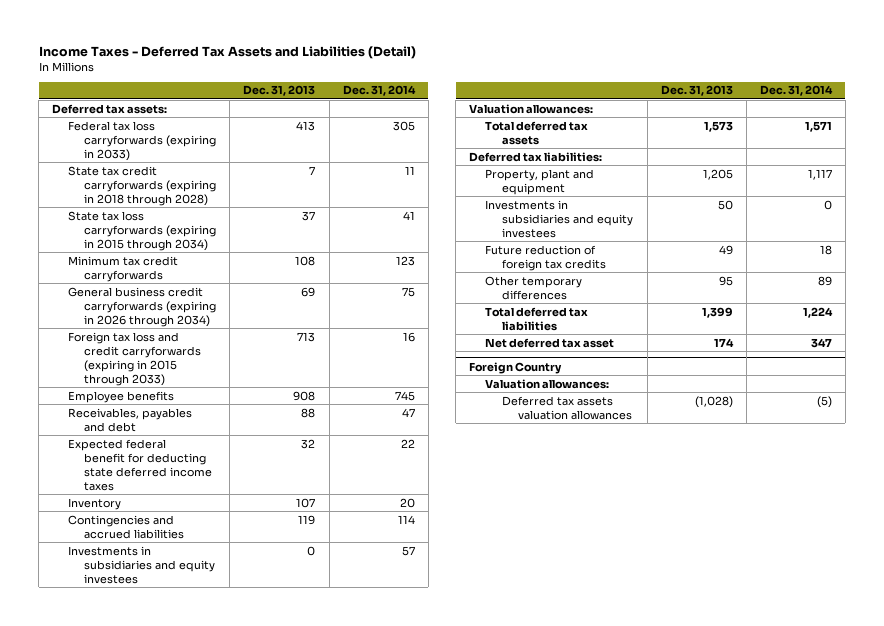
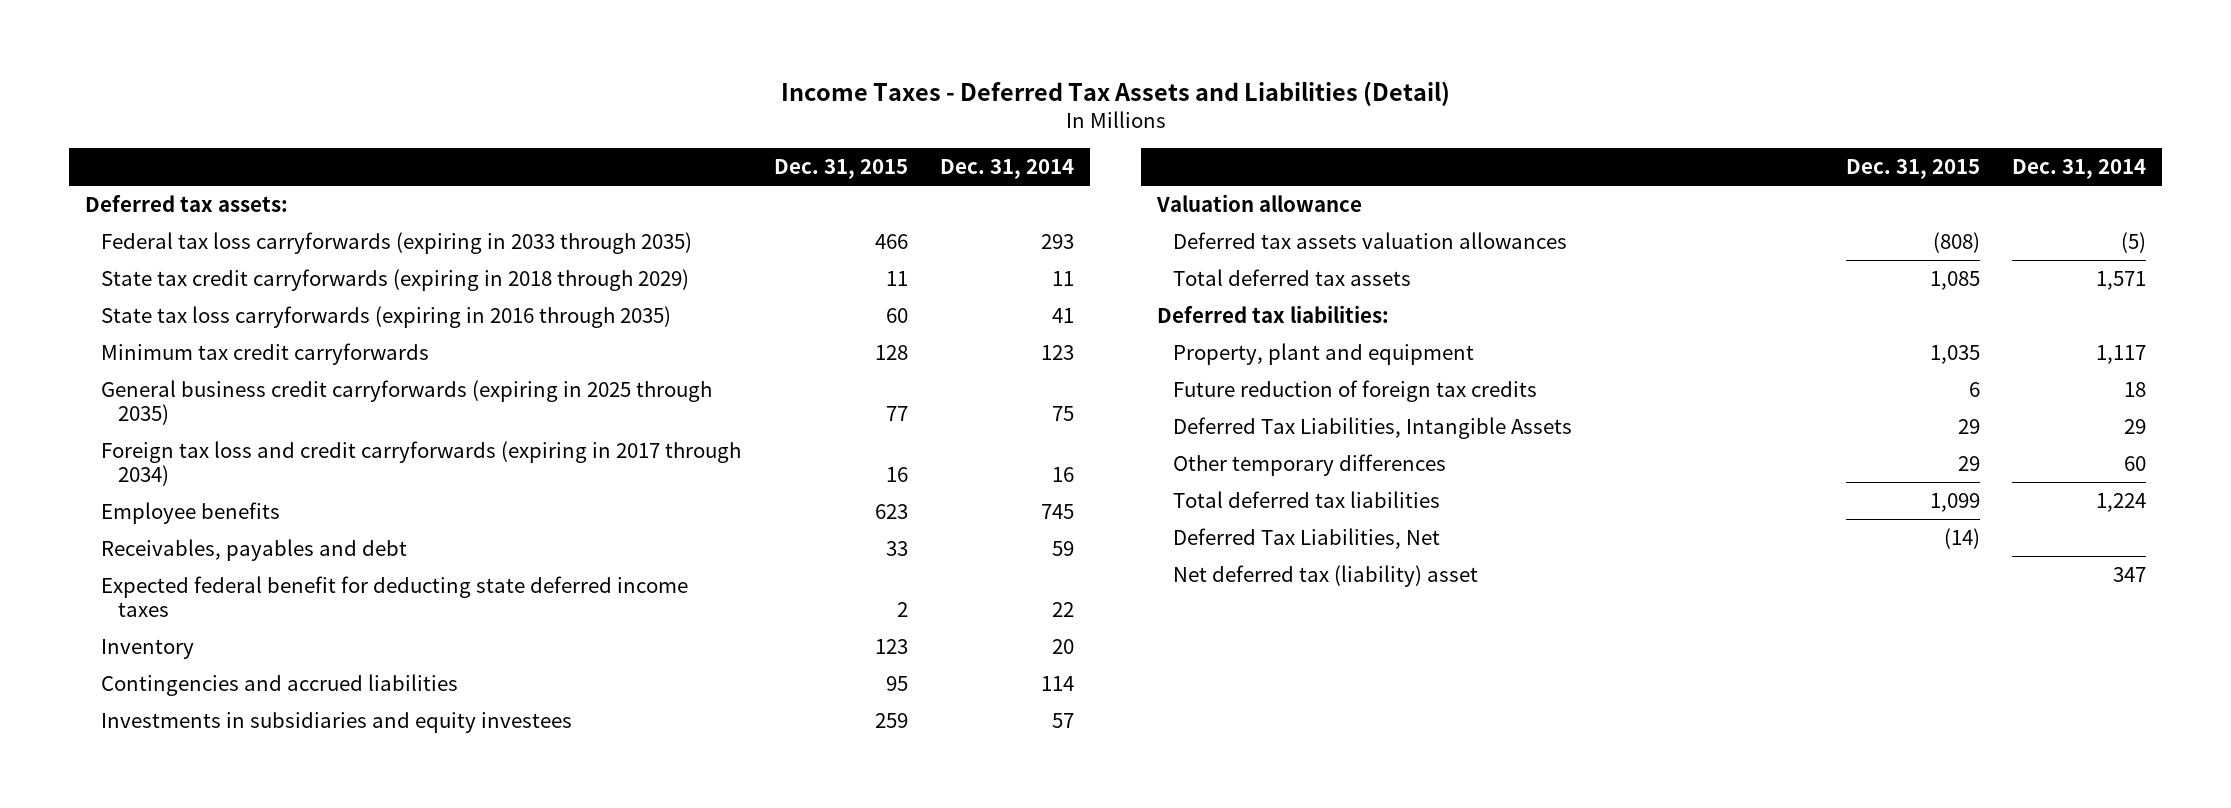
[243,85,316,97] Dec. 31, 2013 -> none
none -> [773,159,908,180] Dec. 31, 2015
[68,120,217,161] Federal tax loss carryforwards (expiring in 2033) -> [101,231,693,254] Federal tax loss carryforwards (expiring in 2033 through 2035)
[392,120,415,131] 305 -> [1041,233,1075,249] 293
[68,165,217,206] State tax credit carryforwards (expiring in 2018 through 2028) -> [101,268,690,291] State tax credit carryforwards (expiring in 2018 through 2029)
[68,210,217,251] State tax loss carryforwards (expiring in 2015 through 2034) -> [101,305,672,328] State tax loss carryforwards (expiring in 2016 through 2035)
[68,286,217,327] General business credit carryforwards (expiring in 2026 through 2034) -> [101,379,713,425] General business credit carryforwards (expiring in 2025 through 2035)
[68,331,202,386] Foreign tax loss and credit carryforwards (expiring in 2015 through 2033) -> [101,440,742,486] Foreign tax loss and credit carryforwards (expiring in 2017 through 2034)
[401,407,415,417] 47 -> [1052,540,1075,556] 59
[469,103,594,114] Valuation allowances: -> [1156,193,1363,212] Valuation allowance
none -> [1173,231,1568,249] Deferred tax assets valuation allowances
[485,199,633,238] Investments in subsidiaries and equity investees -> none
none -> [1173,416,1573,439] Deferred Tax Liabilities, Intangible Assets
[817,275,832,286] 89 -> [2124,455,2147,471] 60
[469,361,563,374] Foreign Country -> none
[485,378,610,389] Valuation allowances: -> none
[501,395,632,420] Deferred tax assets valuation allowances -> none
none -> [1173,527,1441,549] Deferred Tax Liabilities, Net
[485,337,615,348] Net deferred tax asset -> [1173,564,1479,587] Net deferred tax (liability) asset

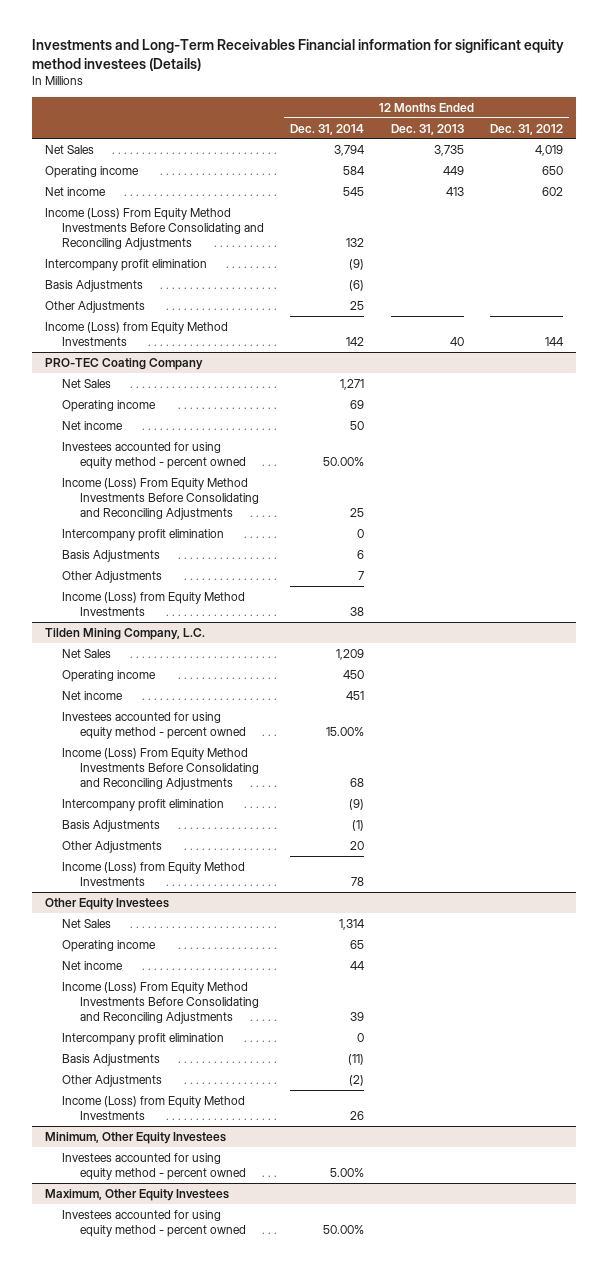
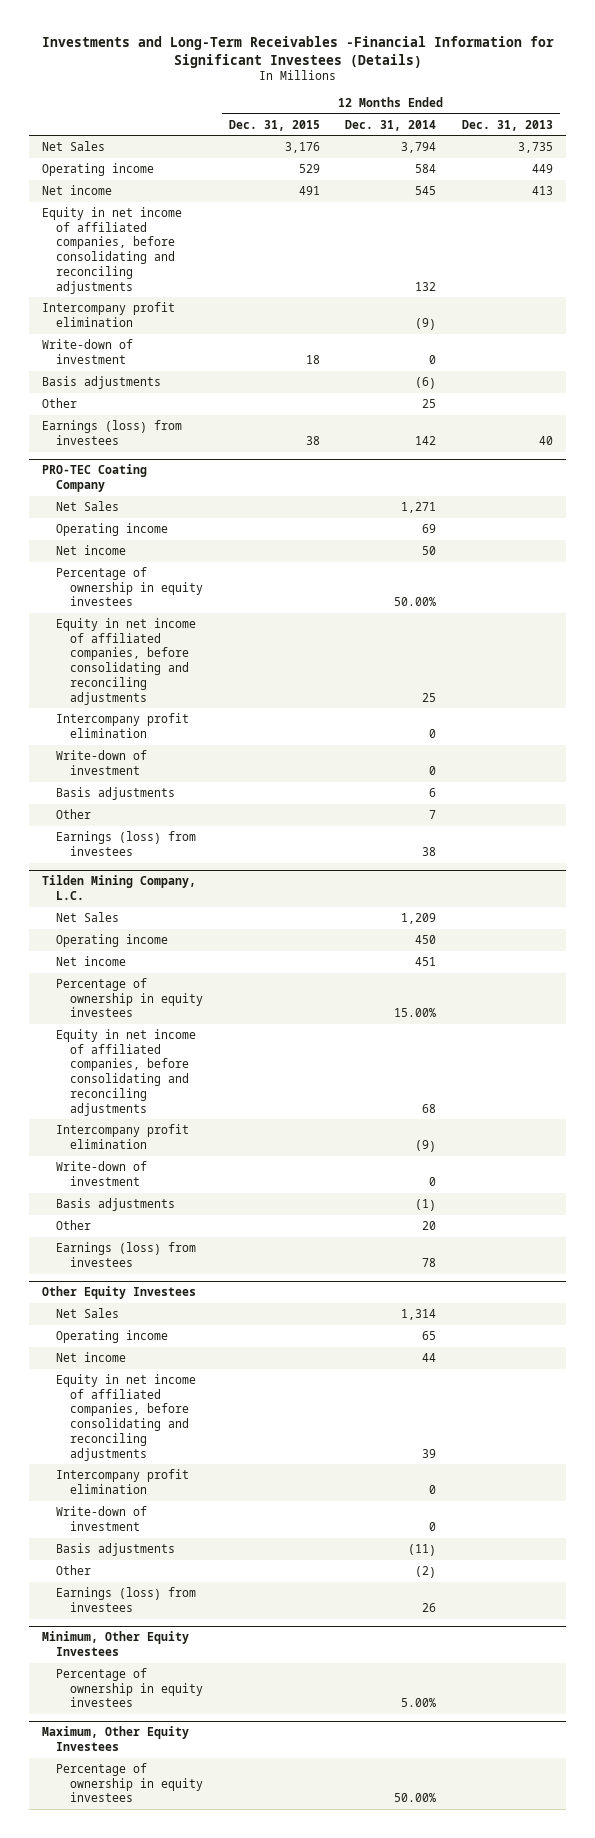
[31,39,564,72] Investments and Long-Term Receivables Financial information for significant equity method investees (Details) -> [41,35,554,68] Investments and Long-Term Receivables -Financial Information for Significant Investees (Details)
[489,123,563,135] Dec. 31, 2012 -> none
none -> [228,119,320,131] Dec. 31, 2015
[44,207,265,251] Income (Loss) From Equity Method Investments Before Consolidating and Reconciling Adjustments -> [41,207,182,294] Equity in net income of affiliated companies, before consolidating and reconciling adjustments
none -> [41,339,133,364] Write-down of investment
[44,279,143,292] Basis Adjustments -> [41,376,161,390] Basis adjustments
[44,300,145,313] Other Adjustments -> [41,398,77,409] Other
[44,321,228,346] Income (Loss) from Equity Method Investments -> [41,420,182,445] Earnings (loss) from investees
[62,441,247,469] Investees accounted for using equity method - percent owned -> [55,567,203,607] Percentage of ownership in equity investees
[62,477,260,521] Income (Loss) From Equity Method Investments Before Consolidating and Reconciling Adjustments -> [55,618,196,705] Equity in net income of affiliated companies, before consolidating and reconciling adjustments
none -> [55,750,147,775] Write-down of investment
[62,549,161,562] Basis Adjustments -> [55,787,175,801] Basis adjustments
[62,570,163,583] Other Adjustments -> [55,809,91,820] Other
[62,591,246,616] Income (Loss) from Equity Method Investments -> [55,831,196,856] Earnings (loss) from investees
[62,711,247,739] Investees accounted for using equity method - percent owned -> [55,978,203,1018] Percentage of ownership in equity investees
[62,747,260,791] Income (Loss) From Equity Method Investments Before Consolidating and Reconciling Adjustments -> [55,1029,196,1116] Equity in net income of affiliated companies, before consolidating and reconciling adjustments
none -> [55,1161,147,1186] Write-down of investment
[62,819,161,832] Basis Adjustments -> [55,1198,175,1212] Basis adjustments
[62,840,163,853] Other Adjustments -> [55,1220,91,1231] Other
[62,861,246,886] Income (Loss) from Equity Method Investments -> [55,1242,196,1267] Earnings (loss) from investees
[62,981,260,1025] Income (Loss) From Equity Method Investments Before Consolidating and Reconciling Adjustments -> [55,1374,196,1461] Equity in net income of affiliated companies, before consolidating and reconciling adjustments
none -> [55,1506,147,1531] Write-down of investment
[62,1053,161,1066] Basis Adjustments -> [55,1543,175,1557] Basis adjustments
[62,1074,163,1087] Other Adjustments -> [55,1565,91,1576] Other
[62,1095,246,1120] Income (Loss) from Equity Method Investments -> [55,1587,196,1612] Earnings (loss) from investees
[62,1152,247,1180] Investees accounted for using equity method - percent owned -> [55,1668,203,1708] Percentage of ownership in equity investees
[62,1209,247,1237] Investees accounted for using equity method - percent owned -> [55,1763,203,1803] Percentage of ownership in equity investees

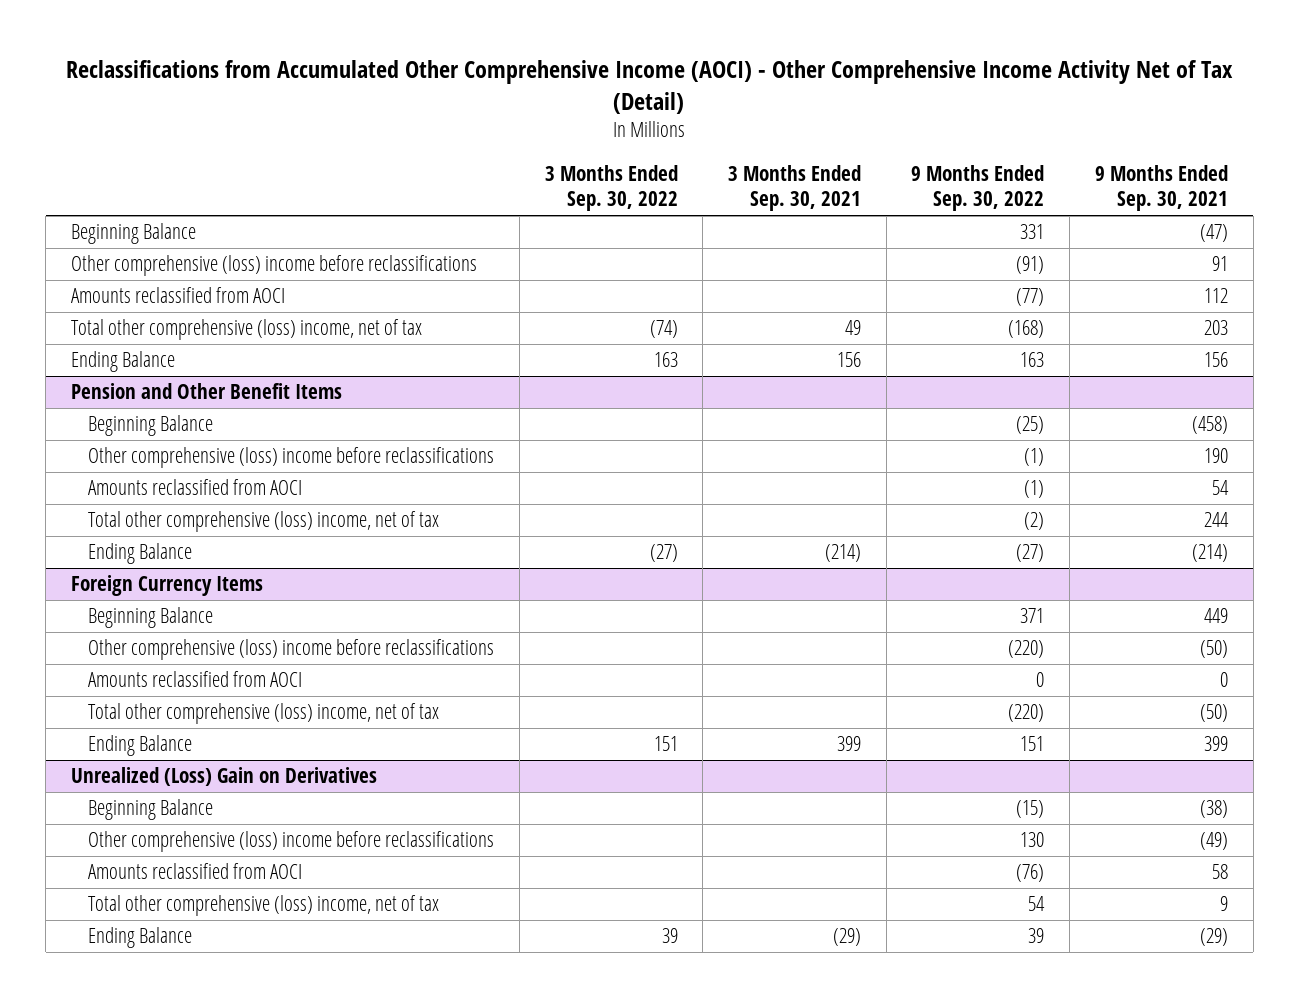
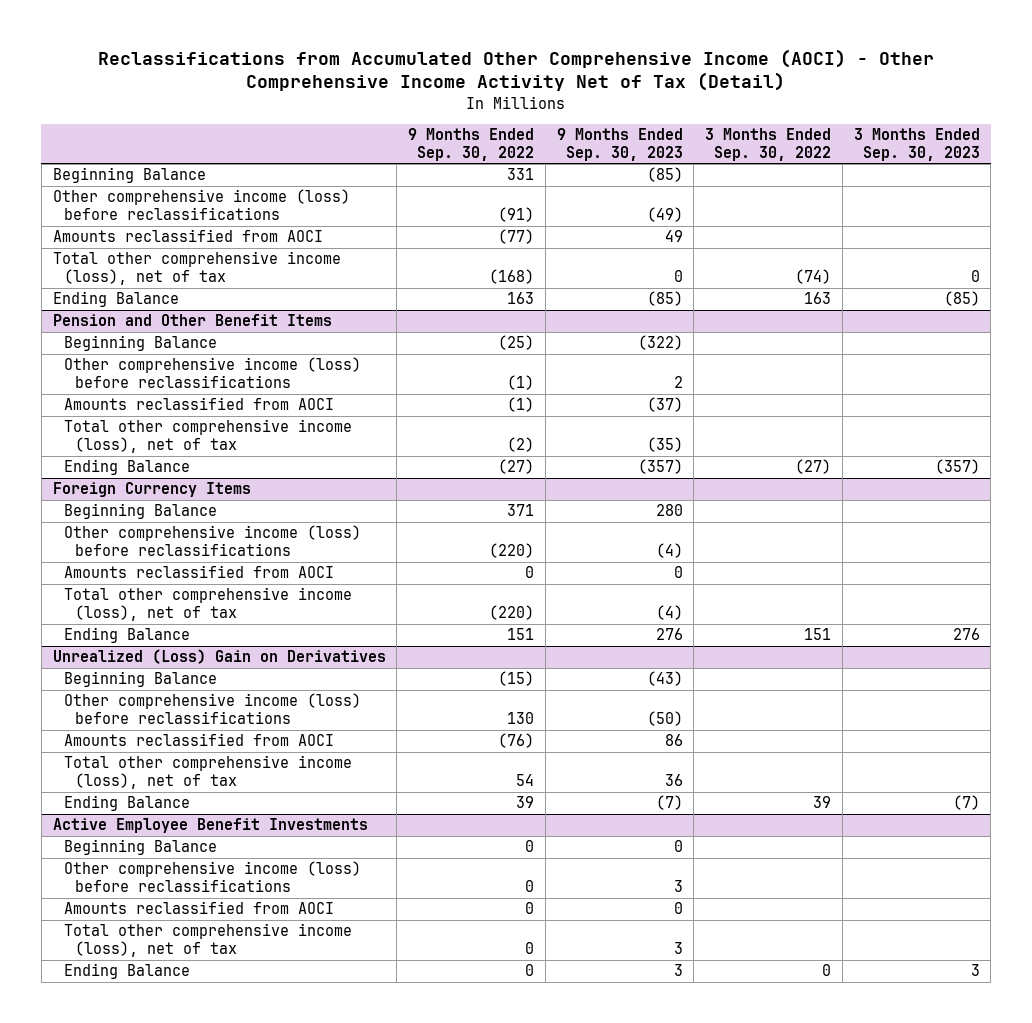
[728,165,862,212] 3 Months Ended Sep. 30, 2021 -> none
[1094,165,1228,212] 9 Months Ended Sep. 30, 2021 -> none
none -> [556,128,683,161] 9 Months Ended Sep. 30, 2023
none -> [853,128,980,161] 3 Months Ended Sep. 30, 2023
[70,255,477,277] Other comprehensive (loss) income before reclassifications -> [52,189,350,221] Other comprehensive income (loss) before reclassifications
[70,319,422,341] Total other comprehensive (loss) income, net of tax -> [52,251,341,286] Total other comprehensive income (loss), net of tax
[88,447,495,469] Other comprehensive (loss) income before reclassifications -> [63,357,361,389] Other comprehensive income (loss) before reclassifications
[88,511,440,533] Total other comprehensive (loss) income, net of tax -> [63,419,352,454] Total other comprehensive income (loss), net of tax
[88,639,495,661] Other comprehensive (loss) income before reclassifications -> [63,525,361,557] Other comprehensive income (loss) before reclassifications
[88,703,440,725] Total other comprehensive (loss) income, net of tax -> [63,587,352,622] Total other comprehensive income (loss), net of tax
[88,831,495,853] Other comprehensive (loss) income before reclassifications -> [63,693,361,725] Other comprehensive income (loss) before reclassifications
[88,895,440,917] Total other comprehensive (loss) income, net of tax -> [63,755,352,790] Total other comprehensive income (loss), net of tax
none -> [52,818,368,834] Active Employee Benefit Investments
none -> [63,839,217,856] Beginning Balance
none -> [63,861,361,893] Other comprehensive income (loss) before reclassifications
none -> [63,901,334,915] Amounts reclassified from AOCI
none -> [63,923,352,958] Total other comprehensive income (loss), net of tax
none -> [63,963,190,980] Ending Balance

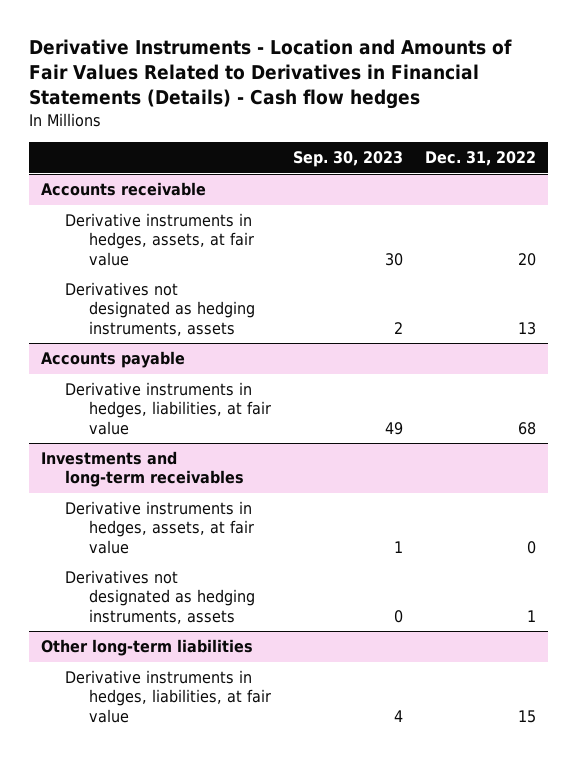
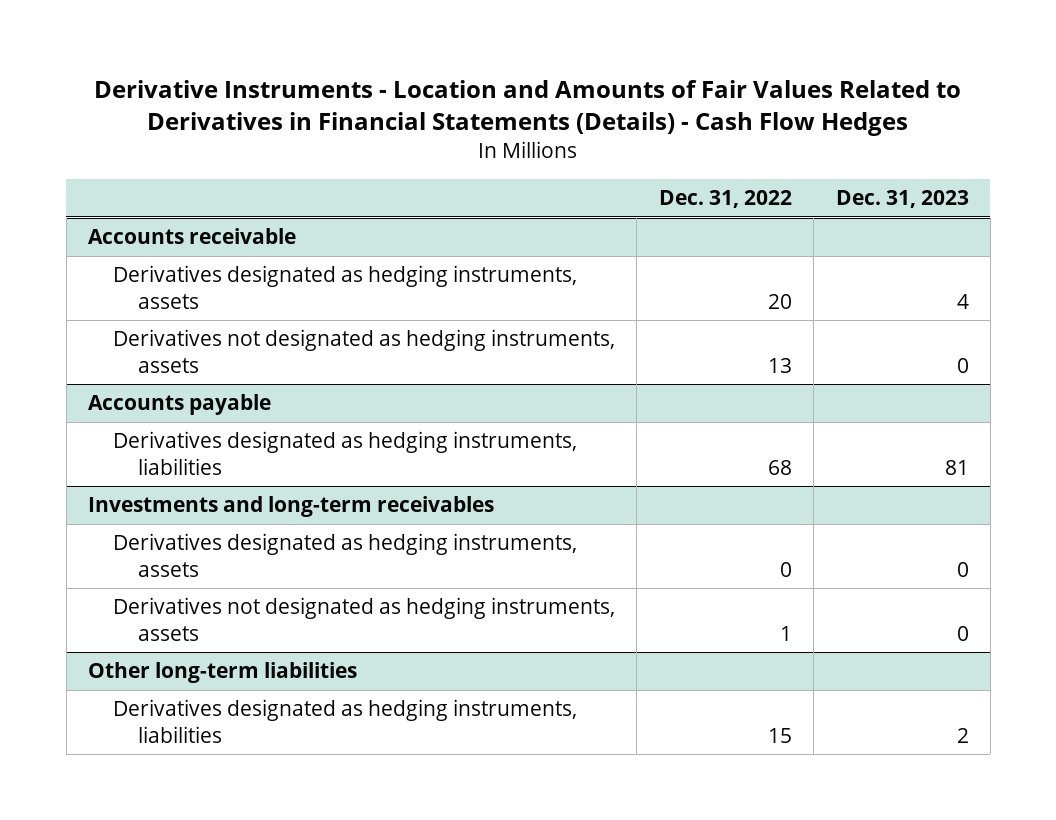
[29,39,513,110] Derivative Instruments - Location and Amounts of Fair Values Related to Derivatives in Financial Statements (Details) - Cash flow hedges -> [94,80,962,137] Derivative Instruments - Location and Amounts of Fair Values Related to Derivatives in Financial Statements (Details) - Cash Flow Hedges
[293,151,404,168] Sep. 30, 2023 -> none
none -> [835,190,969,209] Dec. 31, 2023
[64,213,254,266] Derivative instruments in hedges, assets, at fair value -> [112,265,577,309] Derivatives designated as hedging instruments, assets
[64,382,271,435] Derivative instruments in hedges, liabilities, at fair value -> [112,431,577,475] Derivatives designated as hedging instruments, liabilities
[64,501,254,554] Derivative instruments in hedges, assets, at fair value -> [112,533,577,577] Derivatives designated as hedging instruments, assets
[64,670,271,723] Derivative instruments in hedges, liabilities, at fair value -> [112,699,577,743] Derivatives designated as hedging instruments, liabilities

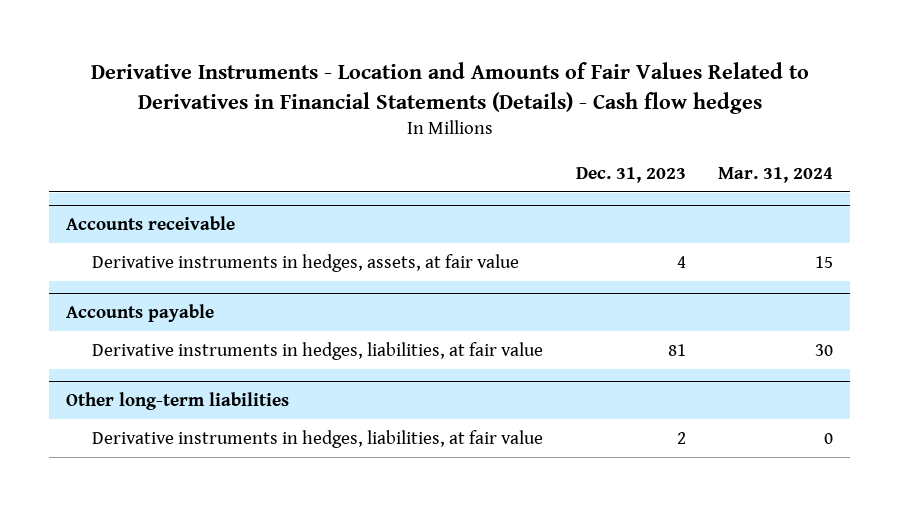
[94,80,962,137] Derivative Instruments - Location and Amounts of Fair Values Related to Derivatives in Financial Statements (Details) - Cash Flow Hedges -> [90,62,809,114] Derivative Instruments - Location and Amounts of Fair Values Related to Derivatives in Financial Statements (Details) - Cash flow hedges
[658,190,792,209] Dec. 31, 2022 -> none
none -> [718,166,834,183] Mar. 31, 2024
[112,329,615,373] Derivatives not designated as hedging instruments, assets -> none
[112,265,577,309] Derivatives designated as hedging instruments, assets -> [91,253,519,272] Derivative instruments in hedges, assets, at fair value
[87,496,494,518] Investments and long-term receivables -> none
[112,533,577,577] Derivatives designated as hedging instruments, assets -> none
[112,597,615,641] Derivatives not designated as hedging instruments, assets -> none
[112,431,577,475] Derivatives designated as hedging instruments, liabilities -> [91,341,543,360] Derivative instruments in hedges, liabilities, at fair value
[112,699,577,743] Derivatives designated as hedging instruments, liabilities -> [91,429,543,448] Derivative instruments in hedges, liabilities, at fair value

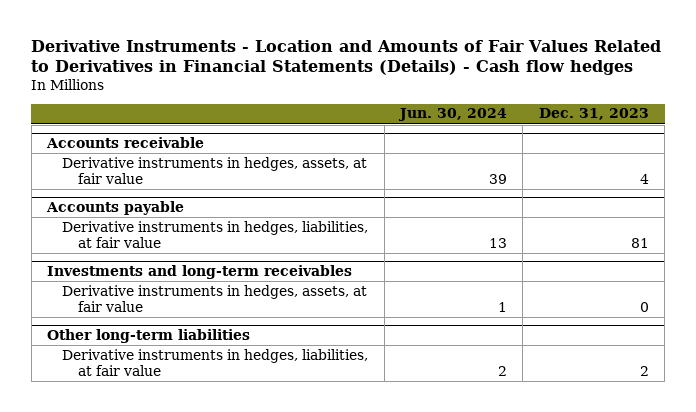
[718,166,834,183] Mar. 31, 2024 -> none
none -> [398,108,508,122] Jun. 30, 2024
none -> [46,265,352,280] Investments and long-term receivables
none -> [62,284,368,313] Derivative instruments in hedges, assets, at fair value

